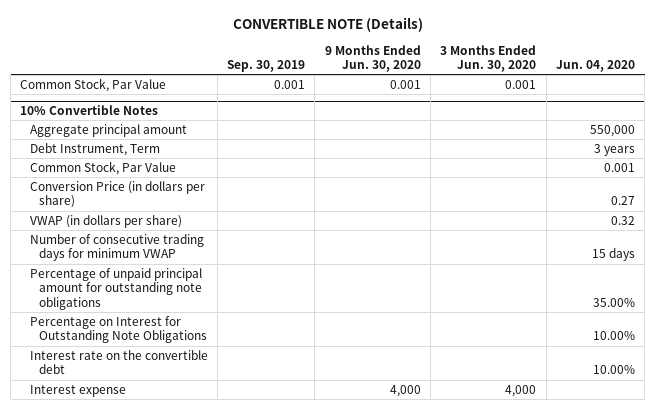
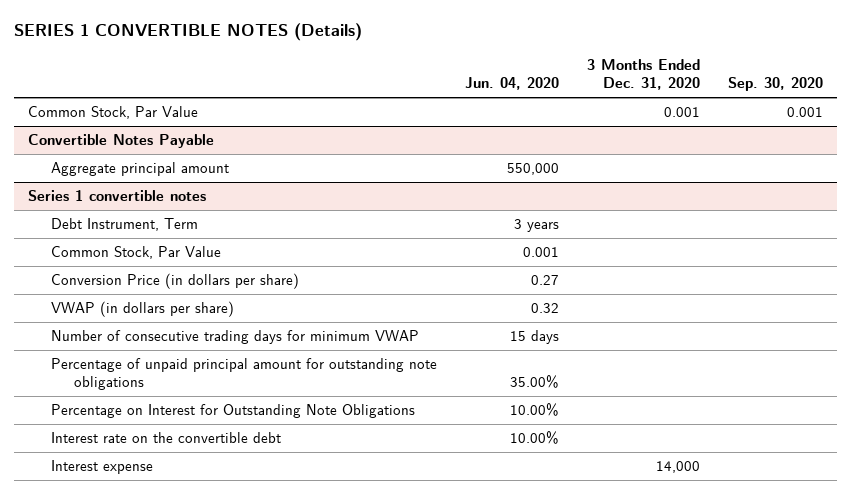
[232,16,423,32] CONVERTIBLE NOTE (Details) -> [14,23,363,42] SERIES 1 CONVERTIBLE NOTES (Details)
[227,60,306,73] Sep. 30, 2019 -> none
[324,44,421,73] 9 Months Ended Jun. 30, 2020 -> none
[440,44,537,73] 3 Months Ended Jun. 30, 2020 -> none
none -> [587,58,701,90] 3 Months Ended Dec. 31, 2020
none -> [728,76,824,91] Sep. 30, 2020
[20,105,159,116] 10% Convertible Notes -> [28,134,215,149] Convertible Notes Payable
none -> [28,190,207,202] Series 1 convertible notes

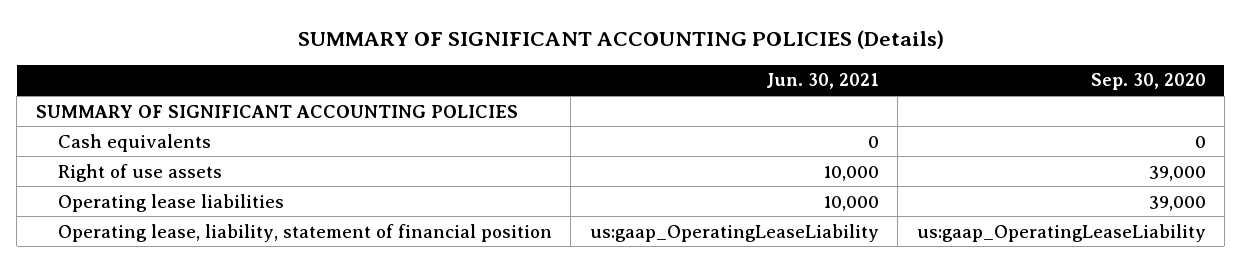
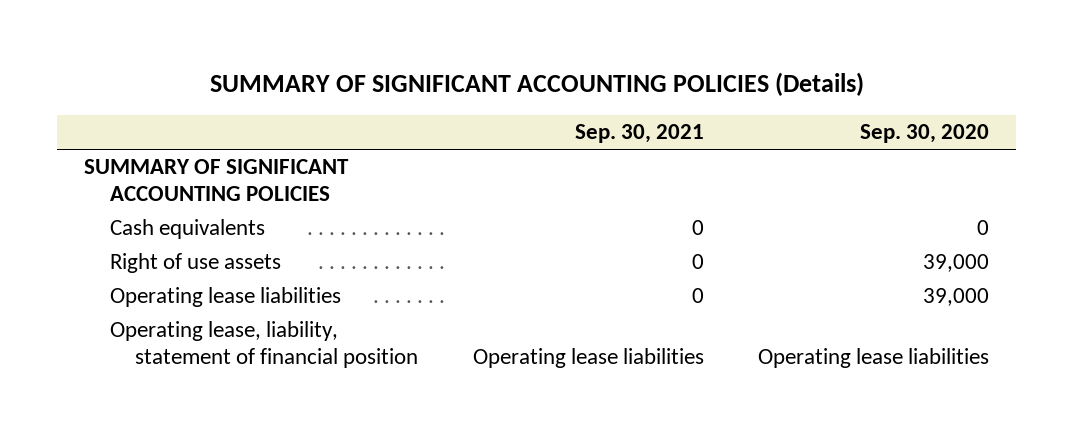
[765,73,879,90] Jun. 30, 2021 -> none
none -> [574,124,704,144] Sep. 30, 2021
[916,223,1206,242] us:gaap_OperatingLeaseLiability -> [758,348,990,369] Operating lease liabilities

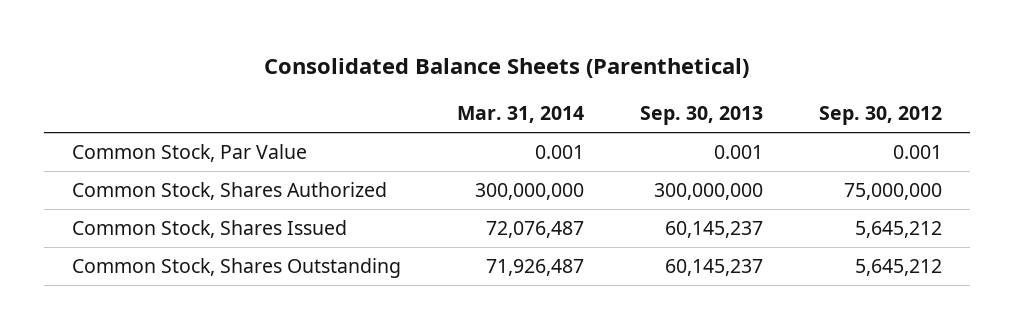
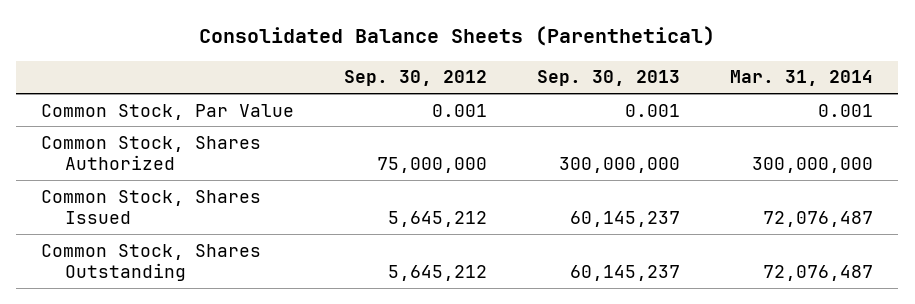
[486,259,585,277] 71,926,487 -> [763,265,874,282] 72,076,487

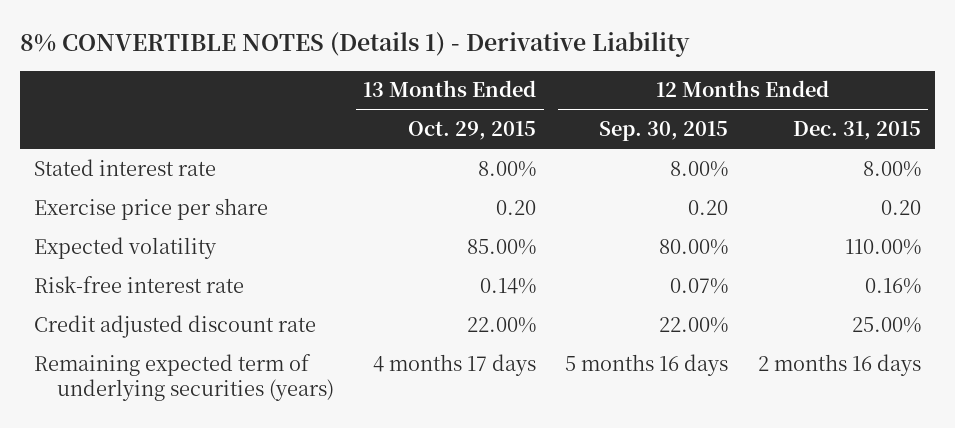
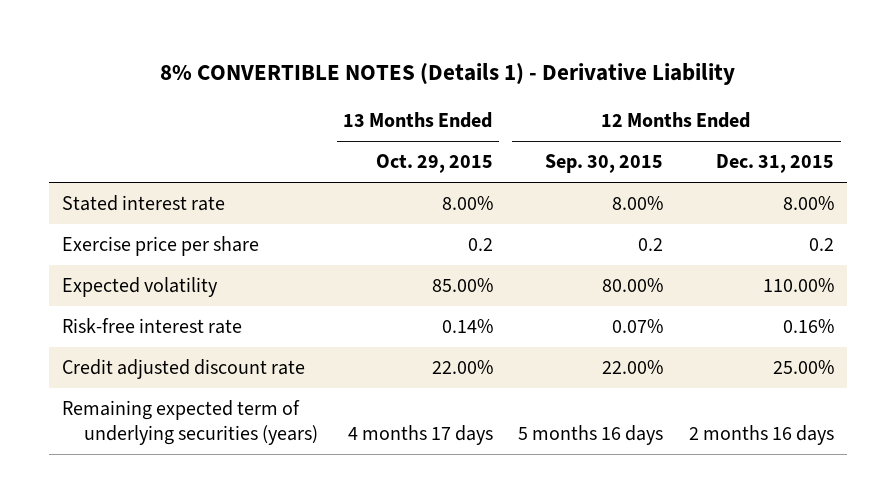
[496,199,537,215] 0.20 -> [467,238,493,252] 0.2
[688,199,729,215] 0.20 -> [638,238,664,252] 0.2
[880,199,921,215] 0.20 -> [809,238,835,252] 0.2

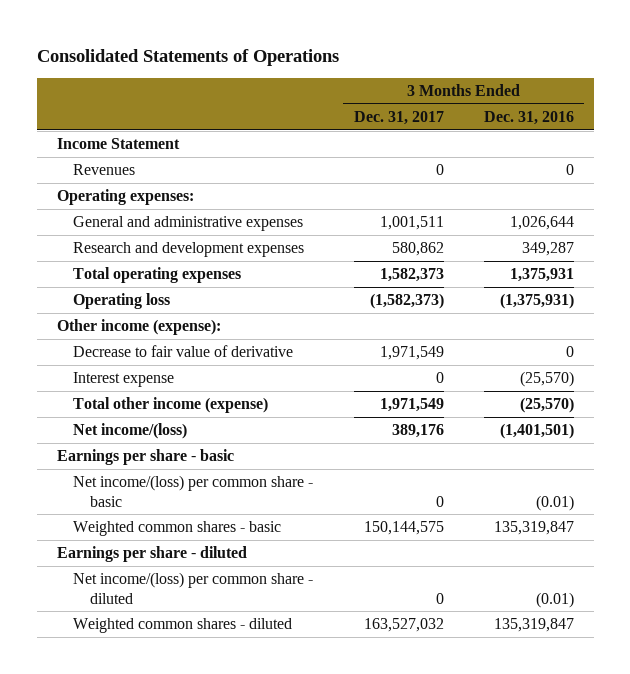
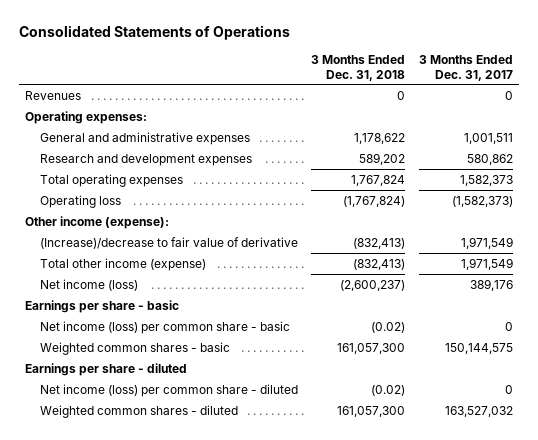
[483,111,574,126] Dec. 31, 2016 -> none
none -> [311,55,406,81] 3 Months Ended Dec. 31, 2018
[56,138,180,150] Income Statement -> none
[73,372,175,388] Interest expense -> none
[73,345,294,358] Decrease to fair value of derivative -> [39,236,298,249] (Increase)/decrease to fair value of derivative
[73,423,188,440] Net income/(loss) -> [39,278,138,291] Net income (loss)
[73,475,314,507] Net income/(loss) per common share - basic -> [39,320,290,334] Net income (loss) per common share - basic
[73,572,314,604] Net income/(loss) per common share - diluted -> [39,383,298,397] Net income (loss) per common share - diluted

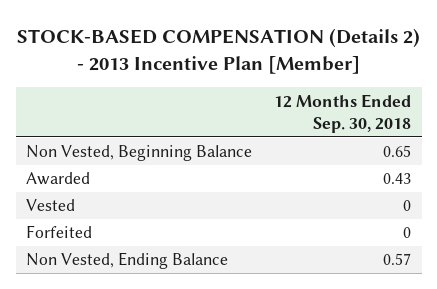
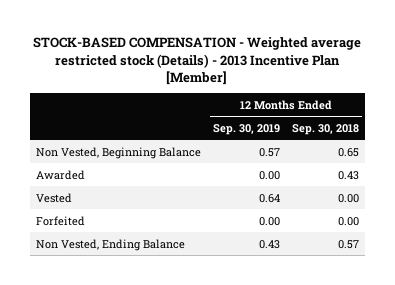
[16,27,420,74] STOCK-BASED COMPENSATION (Details 2) - 2013 Incentive Plan [Member] -> [33,37,362,85] STOCK-BASED COMPENSATION - Weighted average restricted stock (Details) - 2013 Incentive Plan [Member]
none -> [212,123,280,135] Sep. 30, 2019
[403,200,412,212] 0 -> [337,193,359,203] 0.00
[403,227,412,239] 0 -> [337,216,359,226] 0.00

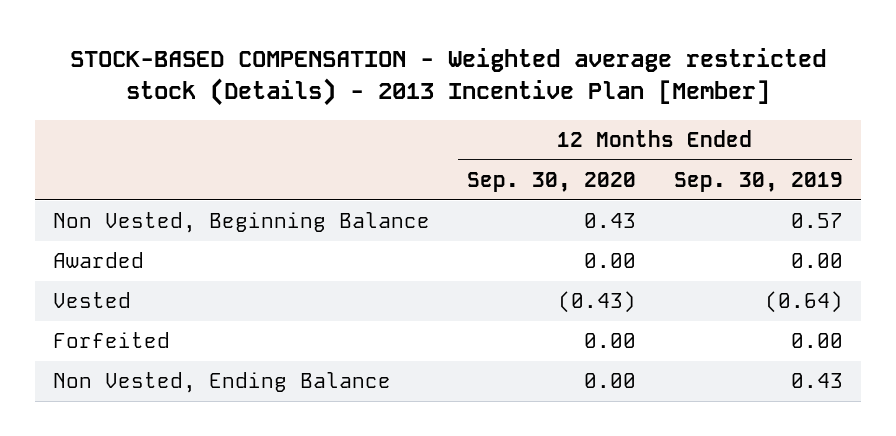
[291,123,359,135] Sep. 30, 2018 -> none
none -> [467,171,637,192] Sep. 30, 2020
[258,193,280,203] 0.64 -> [764,291,843,314] (0.64)

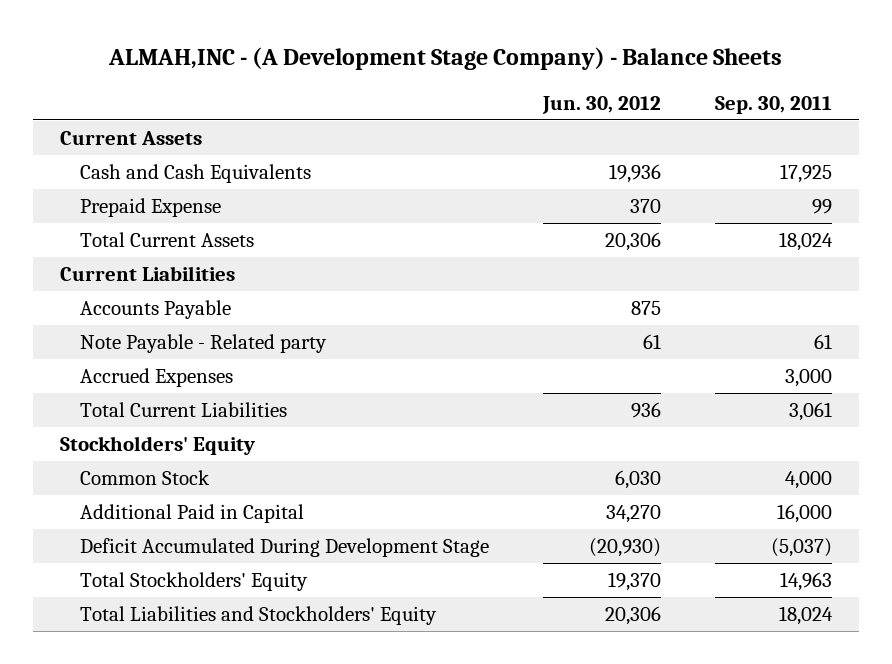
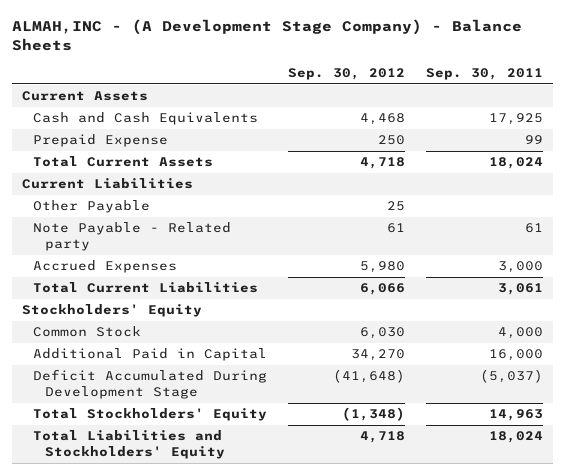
[541,95,661,114] Jun. 30, 2012 -> none
none -> [287,68,405,81] Sep. 30, 2012
[79,300,231,320] Accounts Payable -> [33,200,151,214] Other Payable

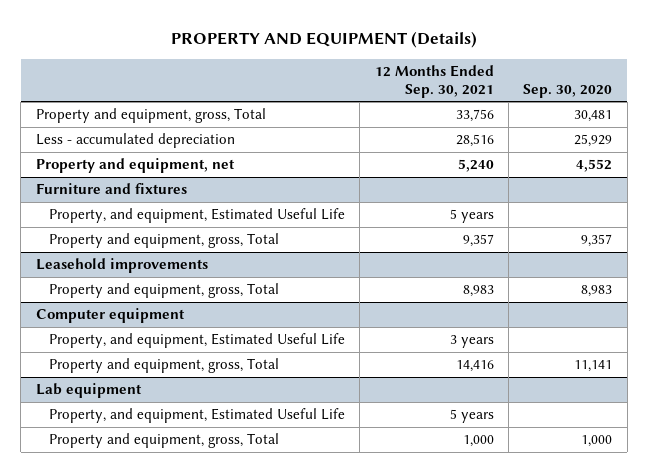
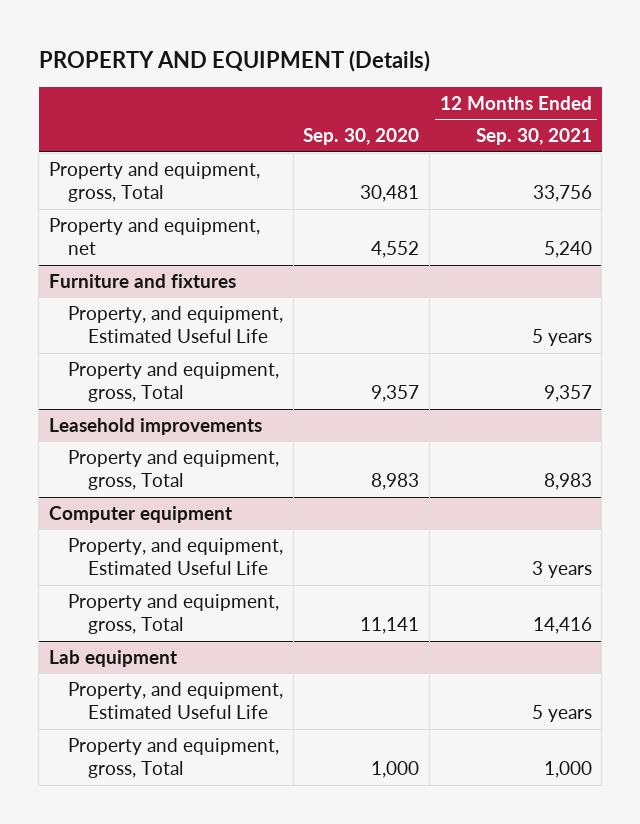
[35,133,235,149] Less - accumulated depreciation -> none

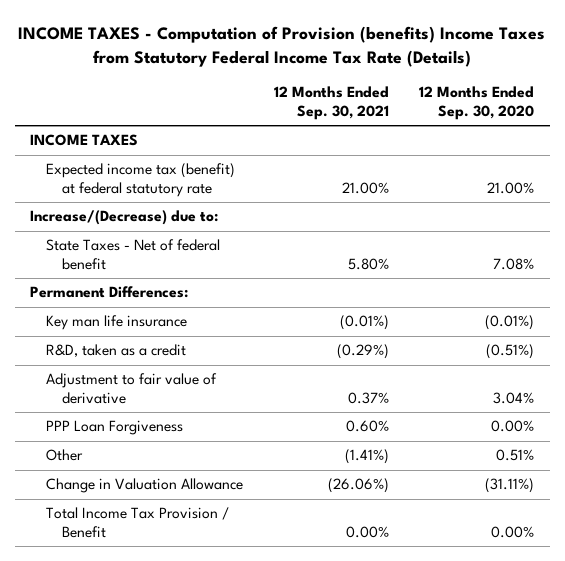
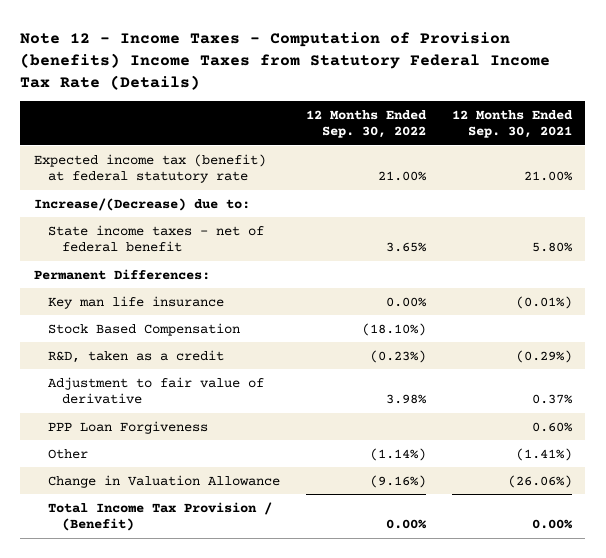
[18,25,546,67] INCOME TAXES - Computation of Provision (benefits) Income Taxes from Statutory Federal Income Tax Rate (Details) -> [20,31,551,90] Note 12 - Income Taxes - Computation of Provision (benefits) Income Taxes from Statutory Federal Income Tax Rate (Details)
[419,86,535,120] 12 Months Ended Sep. 30, 2020 -> none
none -> [305,109,427,139] 12 Months Ended Sep. 30, 2022
[30,134,139,147] INCOME TAXES -> none
[46,239,221,270] State Taxes - Net of federal benefit -> [47,224,264,253] State income taxes - net of federal benefit
none -> [47,322,240,336] Stock Based Compensation
[46,507,230,538] Total Income Tax Provision / Benefit -> [47,501,272,532] Total Income Tax Provision / (Benefit)

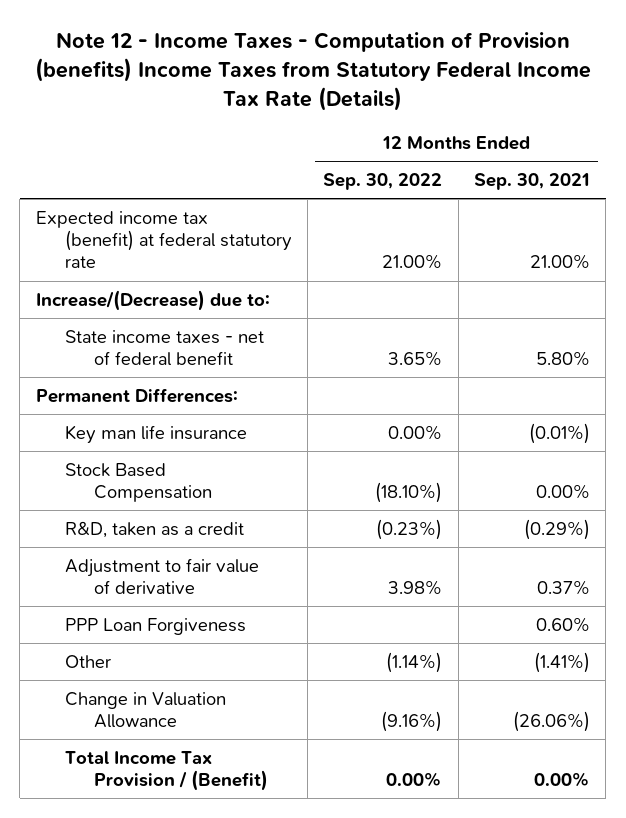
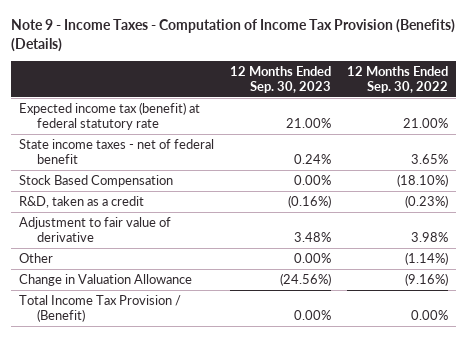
[34,32,591,111] Note 12 - Income Taxes - Computation of Provision (benefits) Income Taxes from Statutory Federal Income Tax Rate (Details) -> [10,18,455,52] Note 9 - Income Taxes - Computation of Income Tax Provision (Benefits) (Details)
[473,173,590,191] Sep. 30, 2021 -> none
none -> [229,66,331,93] 12 Months Ended Sep. 30, 2023
[35,289,270,311] Increase/(Decrease) due to: -> none
[35,387,238,403] Permanent Differences: -> none
[64,424,247,444] Key man life insurance -> none
[64,617,246,635] PPP Loan Forgiveness -> none

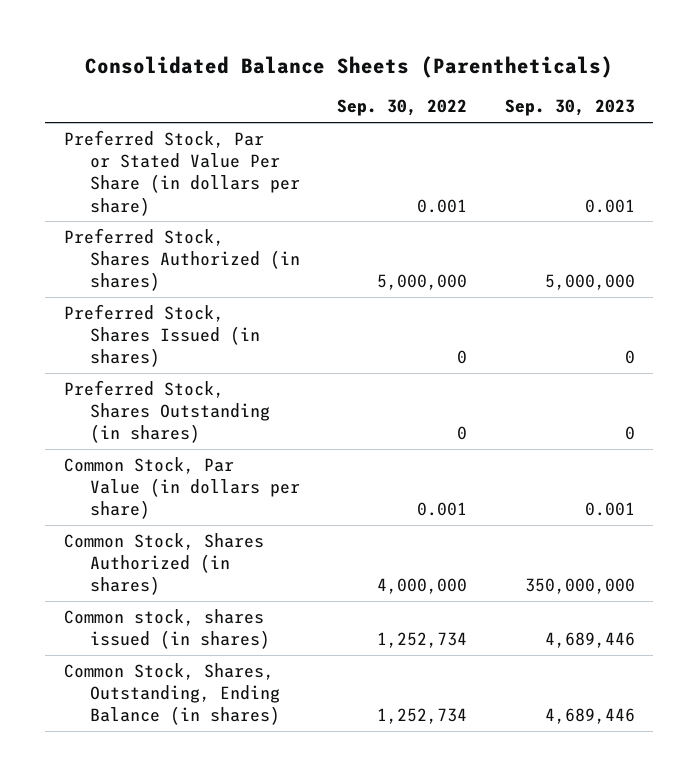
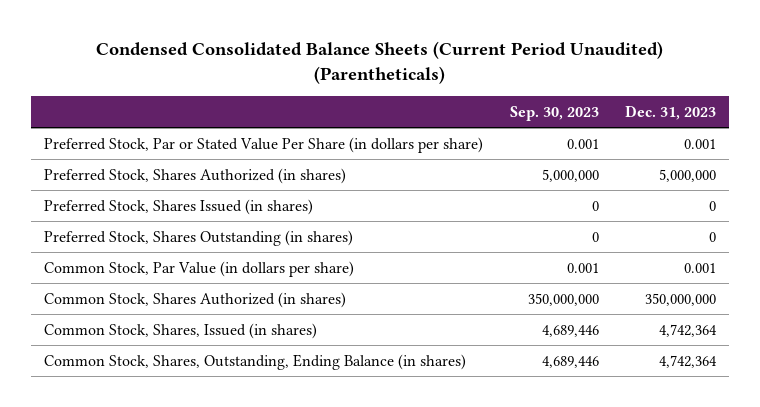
[85,55,614,78] Consolidated Balance Sheets (Parentheticals) -> [96,41,664,85] Condensed Consolidated Balance Sheets (Current Period Unaudited) (Parentheticals)
[337,99,468,117] Sep. 30, 2022 -> none
none -> [625,104,717,120] Dec. 31, 2023
[63,609,270,650] Common stock, shares issued (in shares) -> [44,322,318,339] Common Stock, Shares, Issued (in shares)

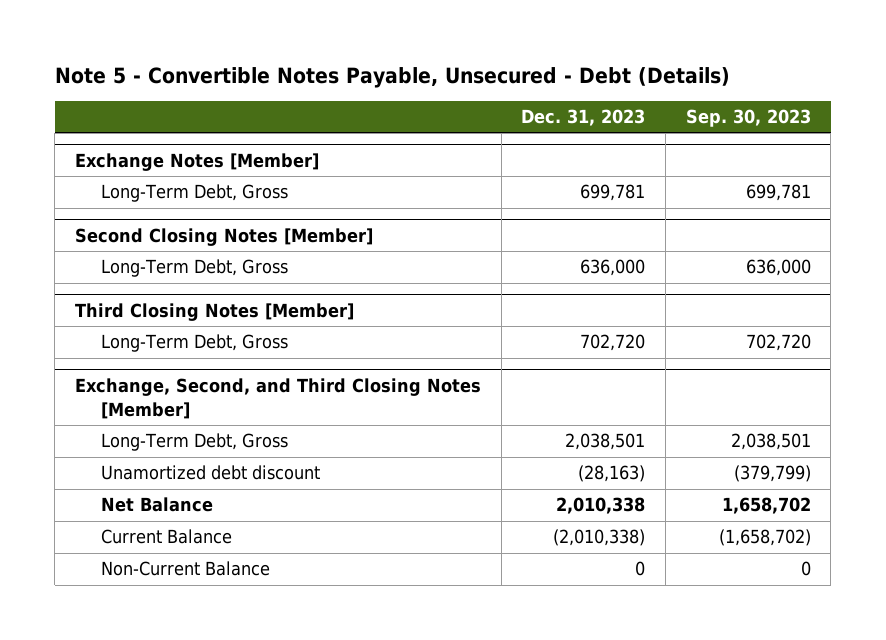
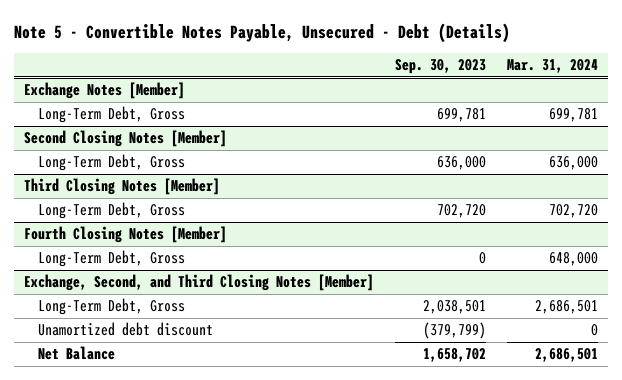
[521,109,646,127] Dec. 31, 2023 -> none
none -> [506,59,598,74] Mar. 31, 2024
none -> [24,226,228,244] Fourth Closing Notes [Member]
none -> [37,250,185,268] Long-Term Debt, Gross
[100,529,232,545] Current Balance -> none
[100,561,270,577] Non-Current Balance -> none

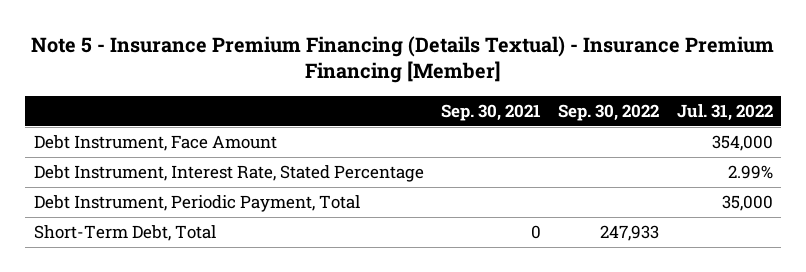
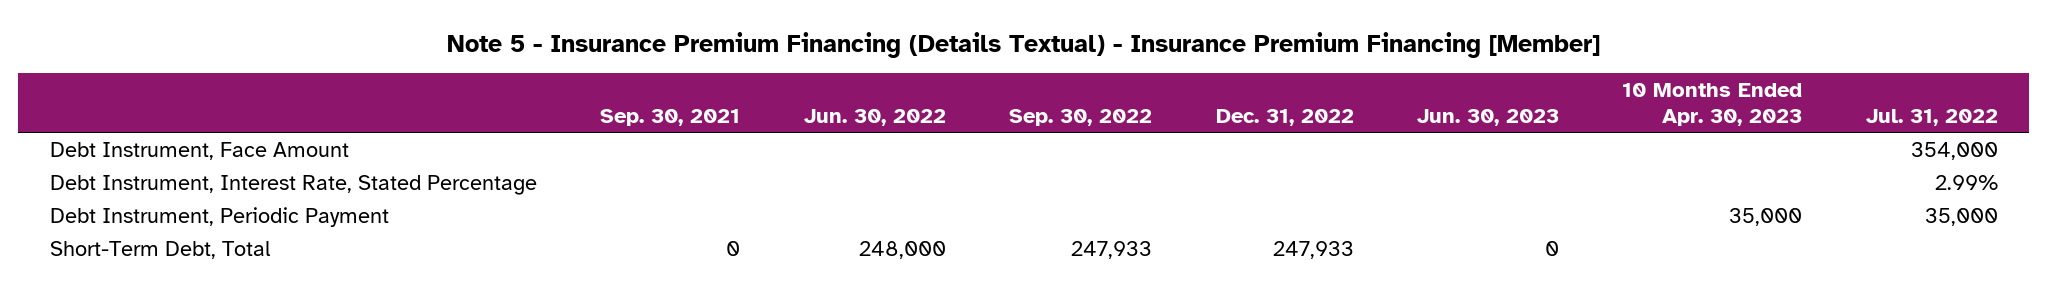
none -> [803,108,946,126] Jun. 30, 2022
none -> [1215,108,1354,126] Dec. 31, 2022
none -> [1416,108,1559,126] Jun. 30, 2023
none -> [1622,82,1803,126] 10 Months Ended Apr. 30, 2023
[33,195,360,213] Debt Instrument, Periodic Payment, Total -> [50,206,390,227] Debt Instrument, Periodic Payment

